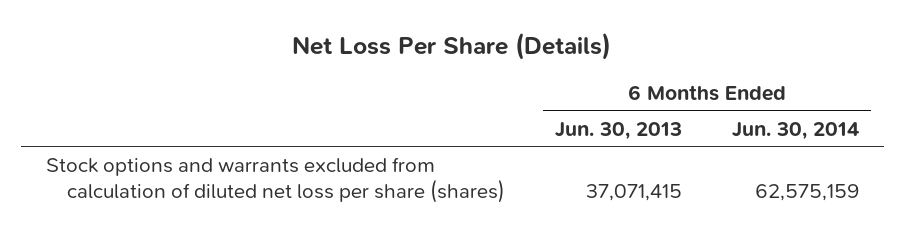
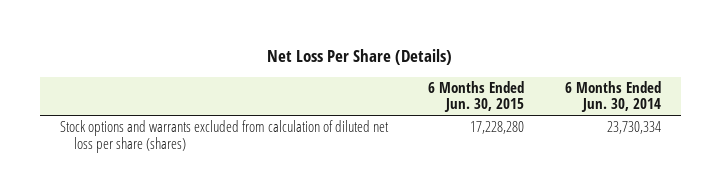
[555,121,683,140] Jun. 30, 2013 -> none
none -> [428,80,525,113] 6 Months Ended Jun. 30, 2015
[754,183,859,201] 62,575,159 -> [606,121,661,135] 23,730,334

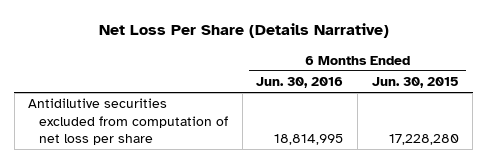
[267,49,453,66] Net Loss Per Share (Details) -> [98,23,389,39] Net Loss Per Share (Details Narrative)
[564,80,661,113] 6 Months Ended Jun. 30, 2014 -> none
none -> [256,77,344,89] Jun. 30, 2016
[60,120,390,153] Stock options and warrants excluded from calculation of diluted net loss per share (shares) -> [28,98,229,145] Antidilutive securities excluded from computation of net loss per share

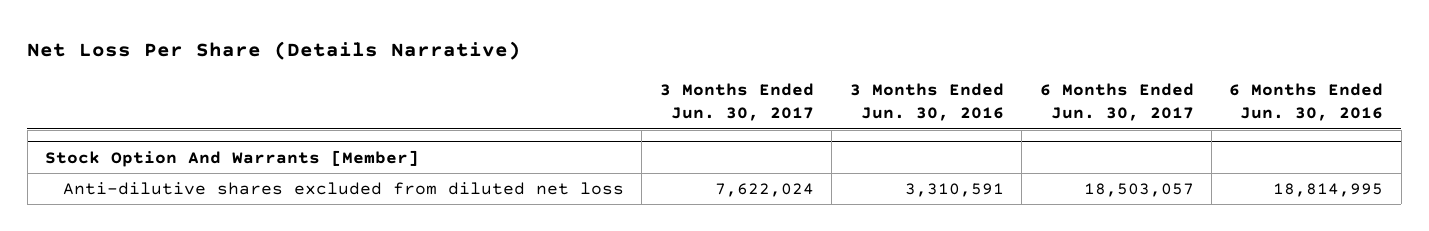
[371,77,459,89] Jun. 30, 2015 -> none
none -> [659,82,814,122] 3 Months Ended Jun. 30, 2017
none -> [849,82,1004,122] 3 Months Ended Jun. 30, 2016
none -> [1039,82,1194,122] 6 Months Ended Jun. 30, 2017
none -> [45,149,420,167] Stock Option And Warrants [Member]
[28,98,229,145] Antidilutive securities excluded from computation of net loss per share -> [62,182,624,196] Anti-dilutive shares excluded from diluted net loss

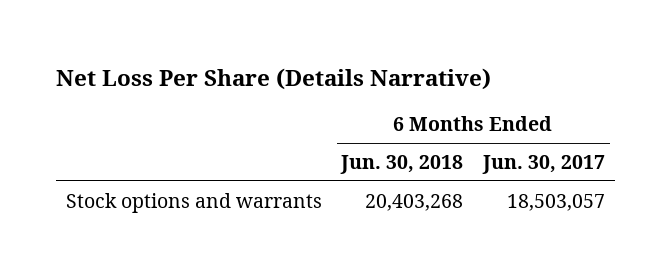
[659,82,814,122] 3 Months Ended Jun. 30, 2017 -> none
[849,82,1004,122] 3 Months Ended Jun. 30, 2016 -> none
[1229,82,1384,122] 6 Months Ended Jun. 30, 2016 -> none
none -> [340,154,464,174] Jun. 30, 2018
[45,149,420,167] Stock Option And Warrants [Member] -> none
[62,182,624,196] Anti-dilutive shares excluded from diluted net loss -> [66,192,323,213] Stock options and warrants

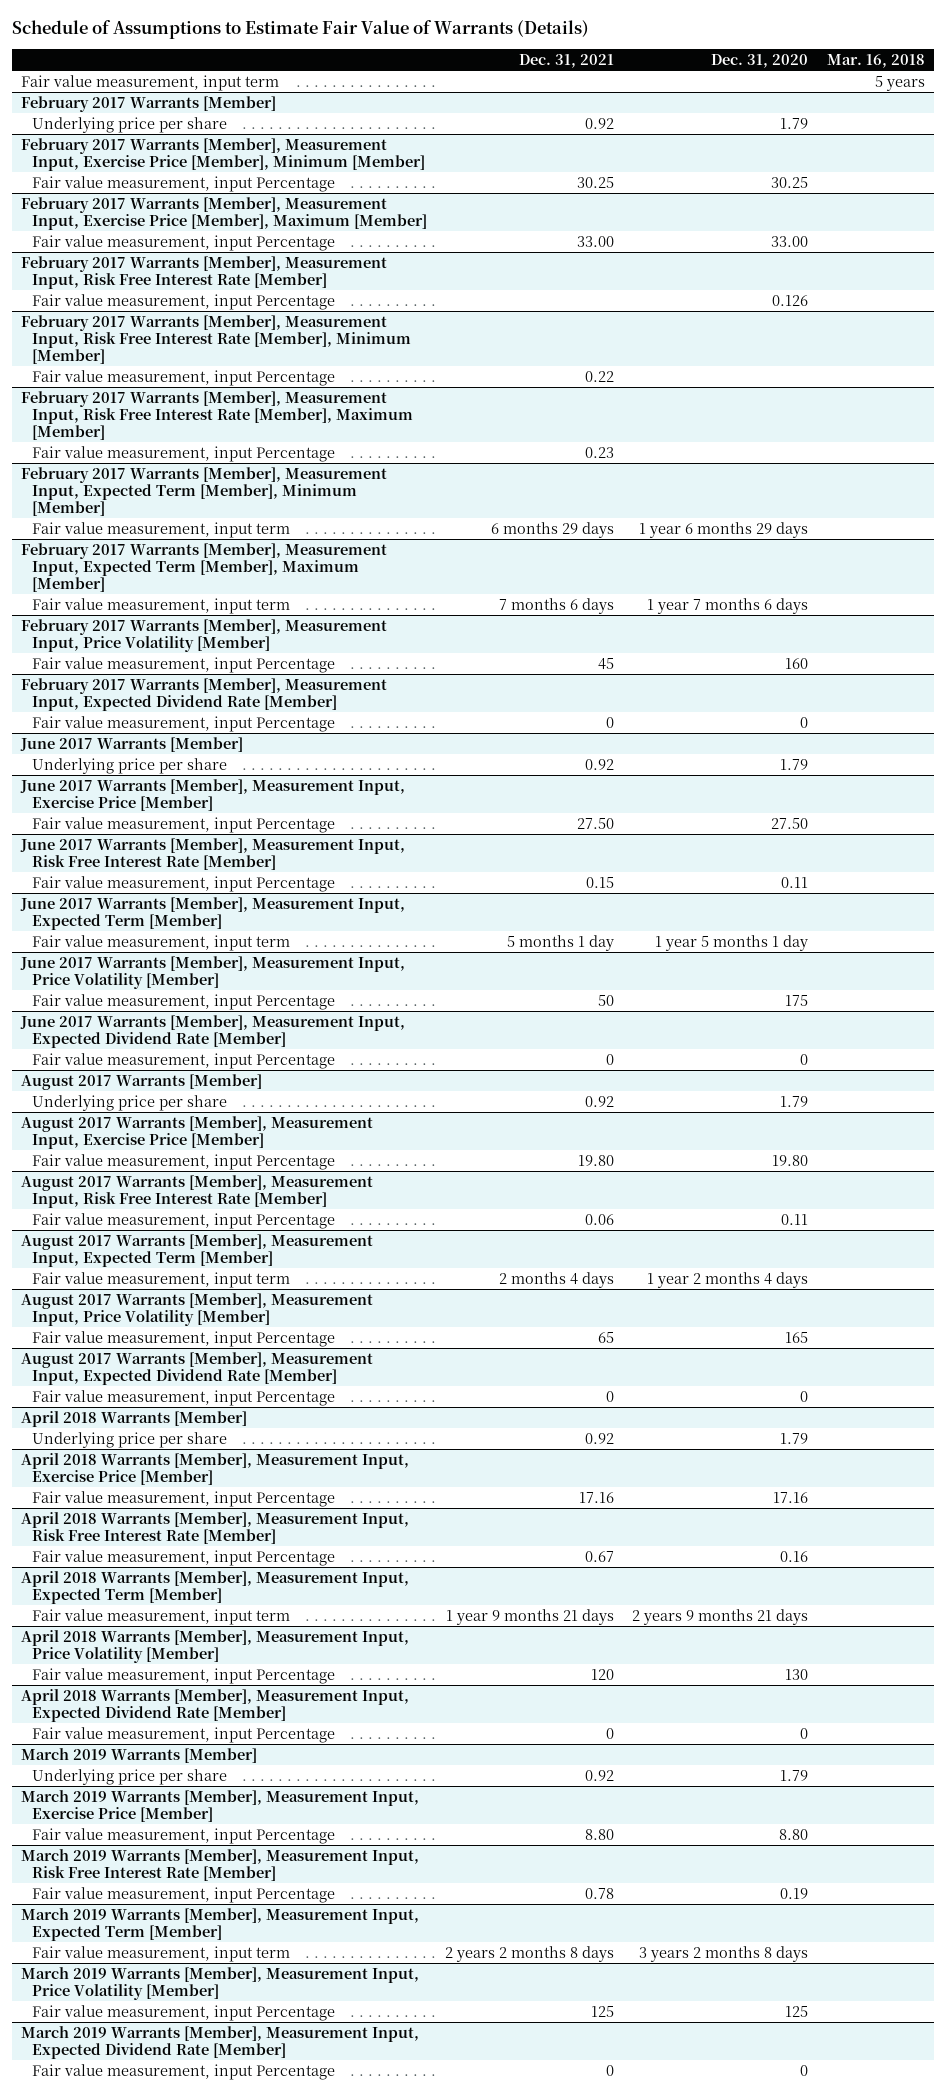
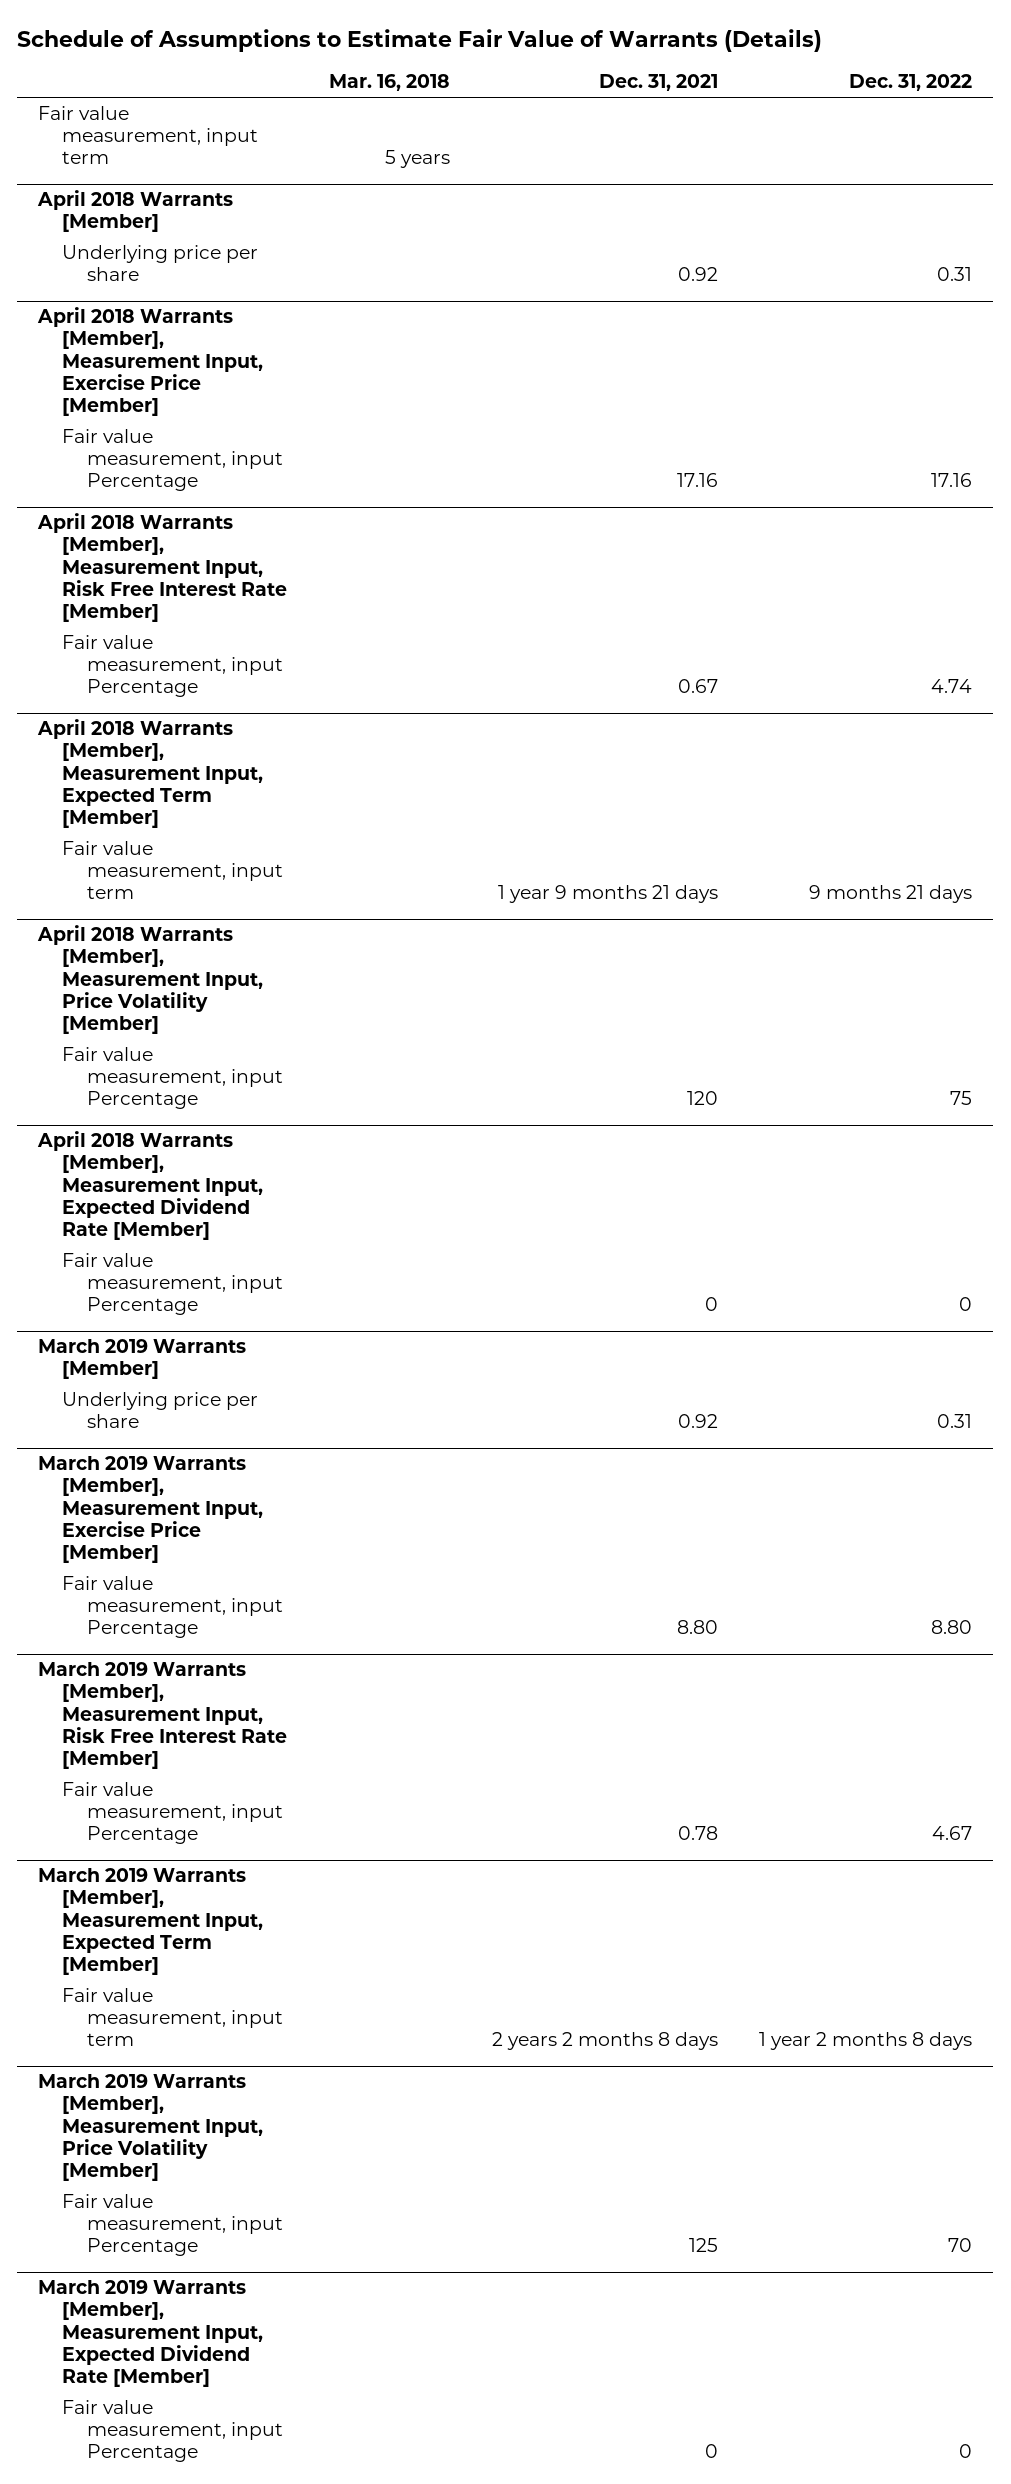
[711,53,809,68] Dec. 31, 2020 -> none
none -> [849,74,973,92] Dec. 31, 2022
[21,95,277,112] February 2017 Warrants [Member] -> none
[31,116,227,133] Underlying price per share -> none
[21,137,425,171] February 2017 Warrants [Member], Measurement Input, Exercise Price [Member], Minimum [Member] -> none
[31,175,335,192] Fair value measurement, input Percentage -> none
[21,196,427,230] February 2017 Warrants [Member], Measurement Input, Exercise Price [Member], Maximum [Member] -> none
[31,234,335,251] Fair value measurement, input Percentage -> none
[21,255,388,289] February 2017 Warrants [Member], Measurement Input, Risk Free Interest Rate [Member] -> none
[31,293,335,310] Fair value measurement, input Percentage -> none
[21,314,411,364] February 2017 Warrants [Member], Measurement Input, Risk Free Interest Rate [Member], Minimum [Member] -> none
[31,369,335,386] Fair value measurement, input Percentage -> none
[21,390,413,440] February 2017 Warrants [Member], Measurement Input, Risk Free Interest Rate [Member], Maximum [Member] -> none
[31,445,335,462] Fair value measurement, input Percentage -> none
[21,466,388,516] February 2017 Warrants [Member], Measurement Input, Expected Term [Member], Minimum [Member] -> none
[31,521,290,538] Fair value measurement, input term -> none
[21,542,388,592] February 2017 Warrants [Member], Measurement Input, Expected Term [Member], Maximum [Member] -> none
[31,597,290,614] Fair value measurement, input term -> none
[21,618,388,652] February 2017 Warrants [Member], Measurement Input, Price Volatility [Member] -> none
[31,656,335,673] Fair value measurement, input Percentage -> none
[21,677,388,711] February 2017 Warrants [Member], Measurement Input, Expected Dividend Rate [Member] -> none
[31,715,335,732] Fair value measurement, input Percentage -> none
[20,736,244,752] June 2017 Warrants [Member] -> none
[31,757,227,774] Underlying price per share -> none
[20,778,406,811] June 2017 Warrants [Member], Measurement Input, Exercise Price [Member] -> none
[31,816,335,833] Fair value measurement, input Percentage -> none
[20,837,406,870] June 2017 Warrants [Member], Measurement Input, Risk Free Interest Rate [Member] -> none
[31,875,335,892] Fair value measurement, input Percentage -> none
[20,896,406,930] June 2017 Warrants [Member], Measurement Input, Expected Term [Member] -> none
[31,934,290,951] Fair value measurement, input term -> none
[20,955,406,989] June 2017 Warrants [Member], Measurement Input, Price Volatility [Member] -> none
[31,993,335,1010] Fair value measurement, input Percentage -> none
[20,1014,406,1048] June 2017 Warrants [Member], Measurement Input, Expected Dividend Rate [Member] -> none
[31,1052,335,1069] Fair value measurement, input Percentage -> none
[21,1073,263,1090] August 2017 Warrants [Member] -> none
[31,1094,227,1111] Underlying price per share -> none
[21,1115,374,1149] August 2017 Warrants [Member], Measurement Input, Exercise Price [Member] -> none
[31,1153,335,1170] Fair value measurement, input Percentage -> none
[21,1174,374,1208] August 2017 Warrants [Member], Measurement Input, Risk Free Interest Rate [Member] -> none
[31,1212,335,1229] Fair value measurement, input Percentage -> none
[21,1233,374,1267] August 2017 Warrants [Member], Measurement Input, Expected Term [Member] -> none
[31,1271,290,1288] Fair value measurement, input term -> none
[21,1292,374,1326] August 2017 Warrants [Member], Measurement Input, Price Volatility [Member] -> none
[31,1330,335,1347] Fair value measurement, input Percentage -> none
[21,1351,374,1385] August 2017 Warrants [Member], Measurement Input, Expected Dividend Rate [Member] -> none
[31,1389,335,1406] Fair value measurement, input Percentage -> none

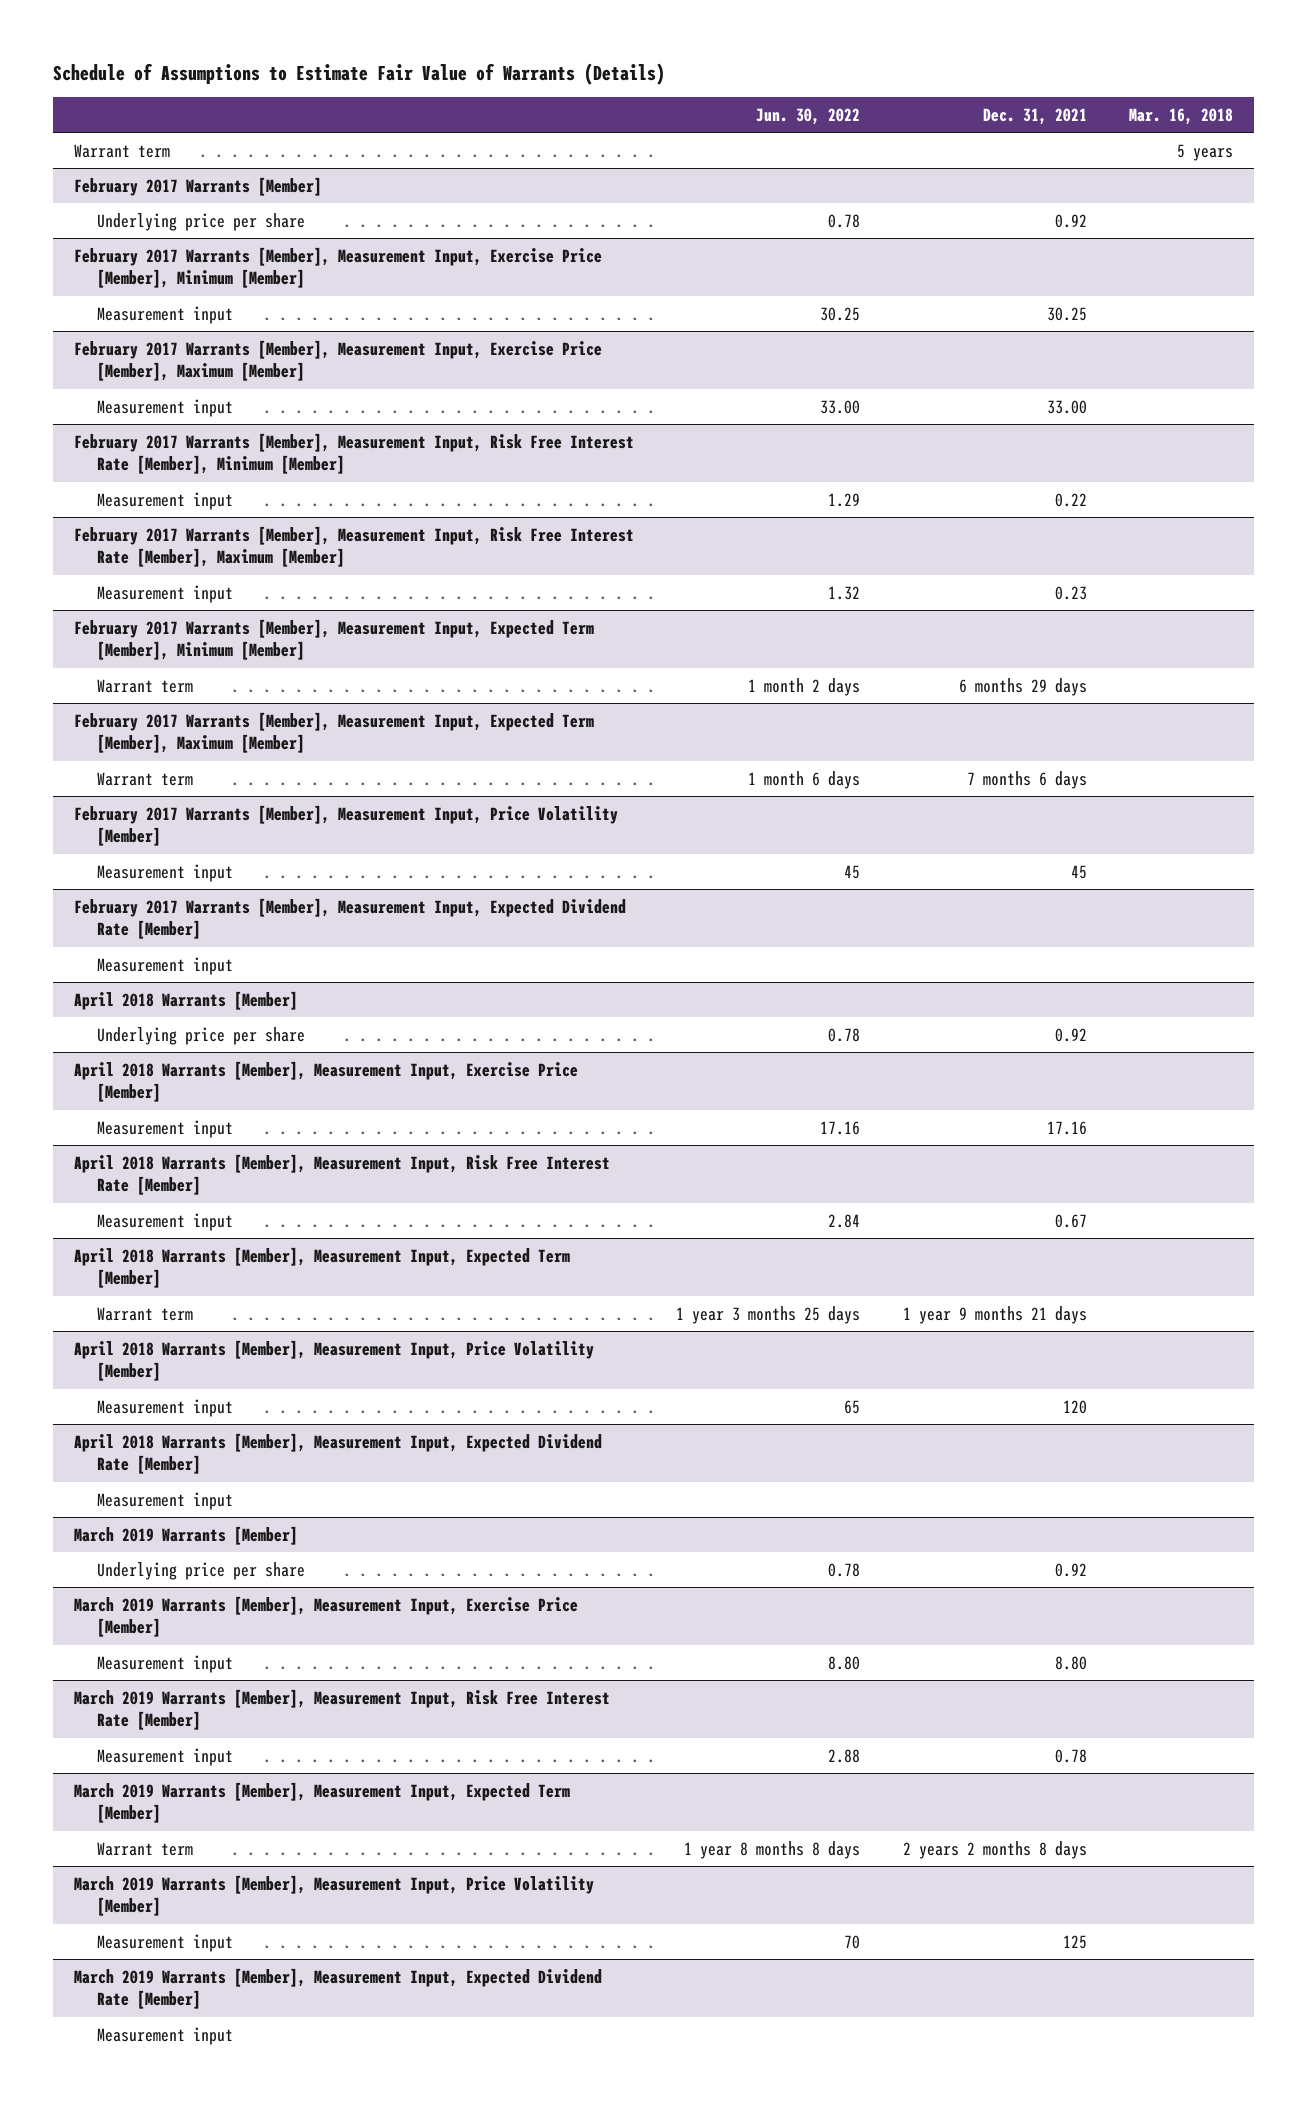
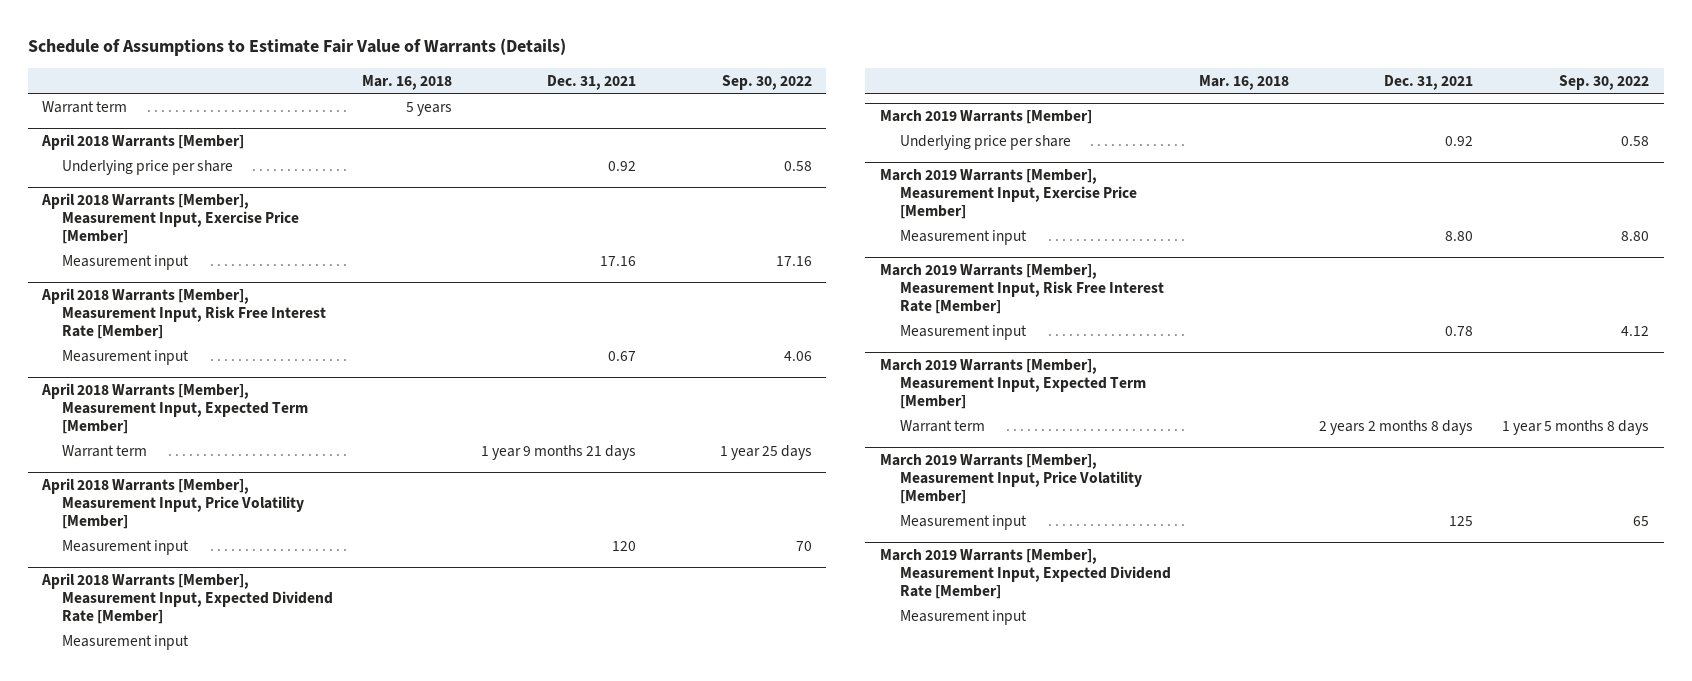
[756,107,861,125] Jun. 30, 2022 -> none
none -> [721,74,812,90] Sep. 30, 2022
[73,176,322,196] February 2017 Warrants [Member] -> none
[96,212,305,231] Underlying price per share -> none
[73,246,602,289] February 2017 Warrants [Member], Measurement Input, Exercise Price [Member], Minimum [Member] -> none
[96,305,233,324] Measurement input -> none
[73,339,602,382] February 2017 Warrants [Member], Measurement Input, Exercise Price [Member], Maximum [Member] -> none
[96,398,233,417] Measurement input -> none
[73,432,634,475] February 2017 Warrants [Member], Measurement Input, Risk Free Interest Rate [Member], Minimum [Member] -> none
[96,491,233,510] Measurement input -> none
[73,525,634,568] February 2017 Warrants [Member], Measurement Input, Risk Free Interest Rate [Member], Maximum [Member] -> none
[96,584,233,603] Measurement input -> none
[73,618,594,661] February 2017 Warrants [Member], Measurement Input, Expected Term [Member], Minimum [Member] -> none
[96,678,193,693] Warrant term -> none
[73,711,594,754] February 2017 Warrants [Member], Measurement Input, Expected Term [Member], Maximum [Member] -> none
[96,771,193,786] Warrant term -> none
[73,804,618,847] February 2017 Warrants [Member], Measurement Input, Price Volatility [Member] -> none
[96,863,233,882] Measurement input -> none
[73,897,626,940] February 2017 Warrants [Member], Measurement Input, Expected Dividend Rate [Member] -> none
[96,956,233,975] Measurement input -> none

